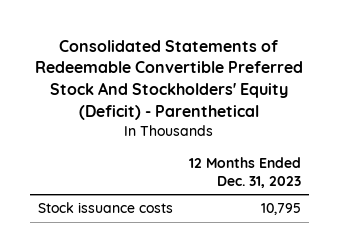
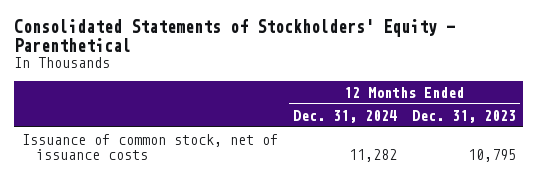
[35,39,304,120] Consolidated Statements of Redeemable Convertible Preferred Stock And Stockholders' Equity (Deficit) - Parenthetical -> [14,19,456,53] Consolidated Statements of Stockholders' Equity - Parenthetical
none -> [292,109,397,123] Dec. 31, 2024
[37,202,173,214] Stock issuance costs -> [21,134,278,161] Issuance of common stock, net of issuance costs

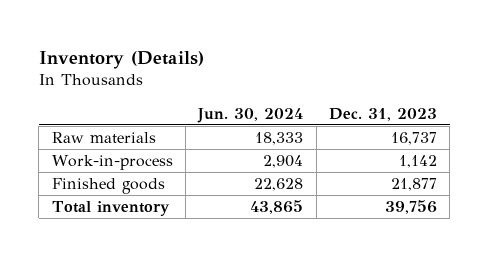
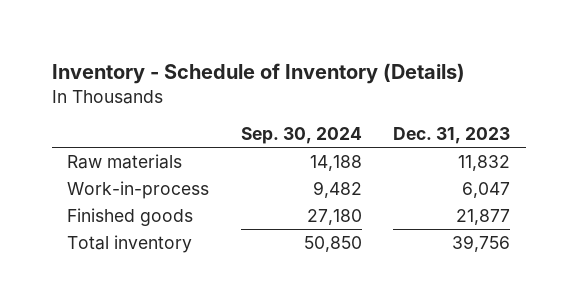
[38,50,204,69] Inventory (Details) -> [51,63,465,85] Inventory - Schedule of Inventory (Details)
[197,107,304,123] Jun. 30, 2024 -> none
none -> [240,127,362,145] Sep. 30, 2024
[390,132,437,146] 16,737 -> [457,154,510,171] 11,832
[398,155,437,169] 1,142 -> [461,181,510,198] 6,047

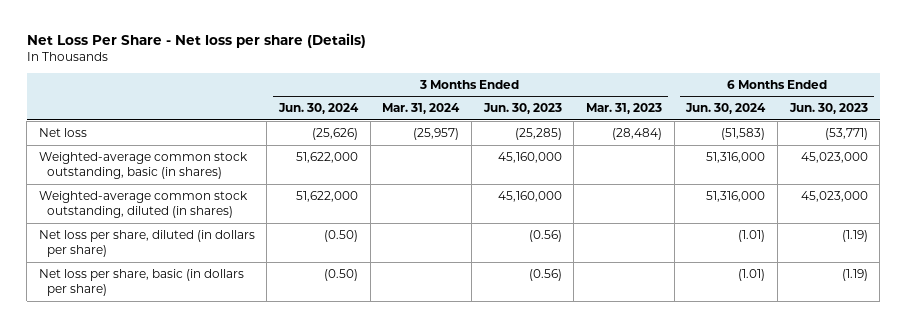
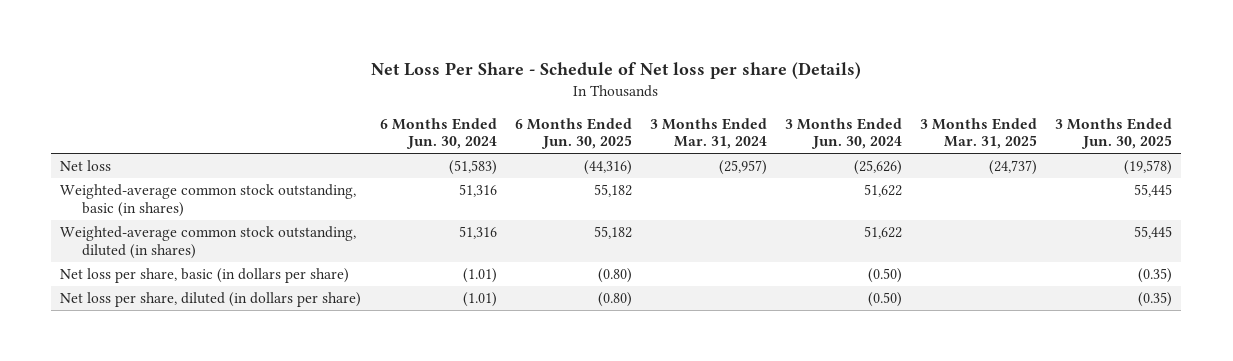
[26,32,366,48] Net Loss Per Share - Net loss per share (Details) -> [371,62,862,80] Net Loss Per Share - Schedule of Net loss per share (Details)
[482,103,562,115] Jun. 30, 2023 -> none
[585,103,662,115] Mar. 31, 2023 -> none
[788,103,868,115] Jun. 30, 2023 -> none
none -> [514,117,632,150] 6 Months Ended Jun. 30, 2025
none -> [920,117,1038,150] 3 Months Ended Mar. 31, 2025
none -> [1055,117,1173,150] 3 Months Ended Jun. 30, 2025
[295,151,358,163] 51,622,000 -> [863,183,902,197] 51,622
[706,151,766,163] 51,316,000 -> [458,183,497,197] 51,316
[295,190,358,202] 51,622,000 -> [863,225,902,239] 51,622
[706,190,766,202] 51,316,000 -> [458,225,497,239] 51,316
[38,229,255,257] Net loss per share, diluted (in dollars per share) -> [60,291,362,307] Net loss per share, diluted (in dollars per share)

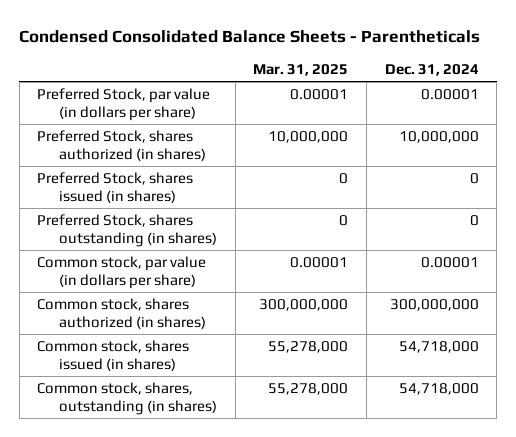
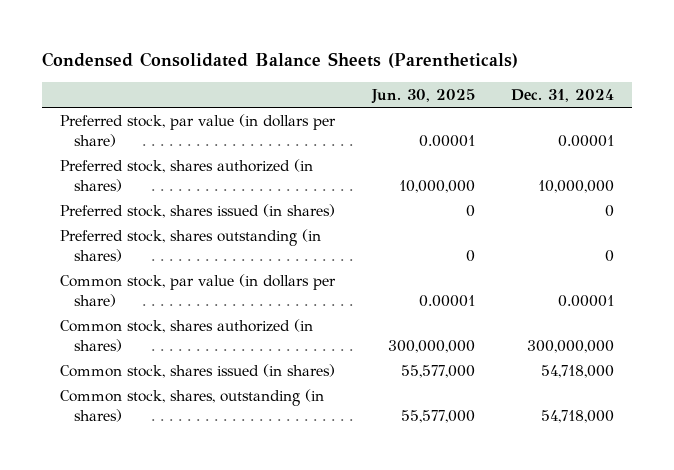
[19,30,481,44] Condensed Consolidated Balance Sheets - Parentheticals -> [41,52,518,69] Condensed Consolidated Balance Sheets (Parentheticals)
[253,64,349,77] Mar. 31, 2025 -> none
none -> [370,88,475,104] Jun. 30, 2025
[37,87,211,121] Preferred Stock, par value (in dollars per share) -> [60,114,337,148] Preferred stock, par value (in dollars per share)
[37,129,207,161] Preferred Stock, shares authorized (in shares) -> [60,159,314,193] Preferred stock, shares authorized (in shares)
[37,171,194,203] Preferred Stock, shares issued (in shares) -> [60,204,336,219] Preferred stock, shares issued (in shares)
[37,213,218,247] Preferred Stock, shares outstanding (in shares) -> [60,229,322,263] Preferred stock, shares outstanding (in shares)

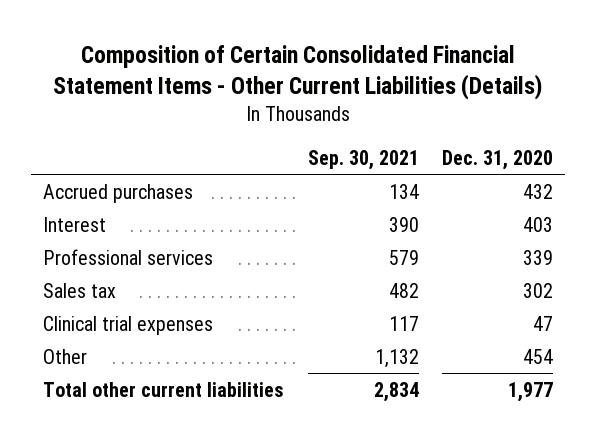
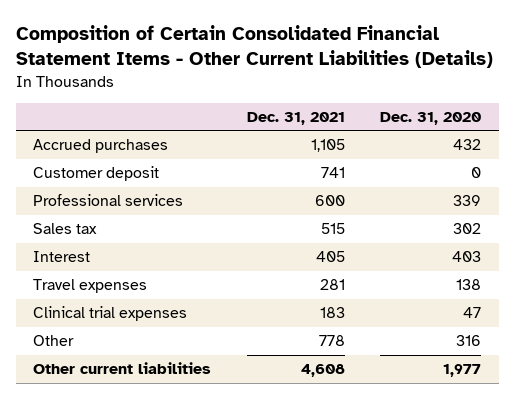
[307,150,419,171] Sep. 30, 2021 -> none
none -> [246,112,345,126] Dec. 31, 2021
none -> [33,166,160,182] Customer deposit
[43,216,107,232] Interest -> [33,251,91,263] Interest
none -> [33,279,148,294] Travel expenses
[523,348,554,364] 454 -> [456,335,482,347] 316
[43,381,285,397] Total other current liabilities -> [33,362,212,375] Other current liabilities

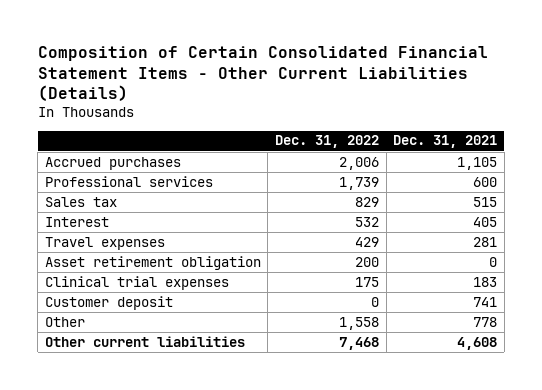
[380,112,482,126] Dec. 31, 2020 -> none
none -> [274,135,379,149] Dec. 31, 2022
none -> [44,255,261,270] Asset retirement obligation
[33,166,160,182] Customer deposit -> [44,295,173,310] Customer deposit

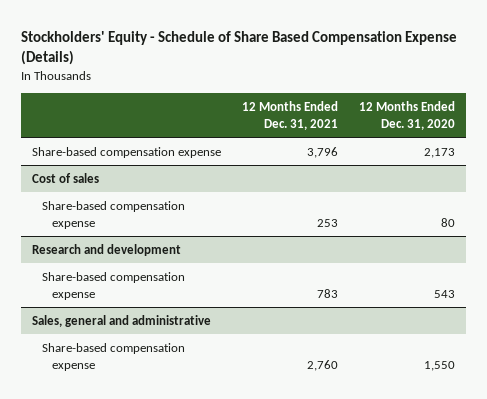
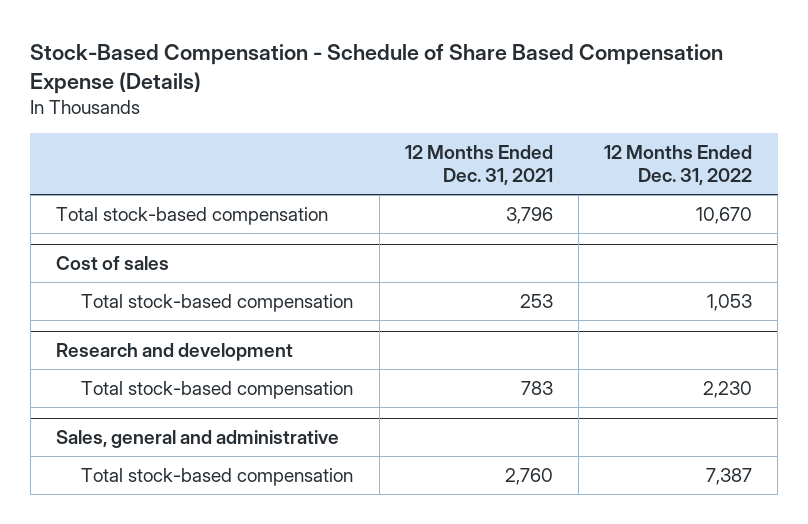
[21,30,458,66] Stockholders' Equity - Schedule of Share Based Compensation Expense (Details) -> [30,43,724,94] Stock-Based Compensation - Schedule of Share Based Compensation Expense (Details)
[359,101,456,131] 12 Months Ended Dec. 31, 2020 -> none
none -> [603,145,752,186] 12 Months Ended Dec. 31, 2022
[31,146,221,158] Share-based compensation expense -> [55,206,328,225] Total stock-based compensation
[41,200,185,229] Share-based compensation expense -> [81,293,354,312] Total stock-based compensation
[41,271,185,300] Share-based compensation expense -> [81,380,354,399] Total stock-based compensation
[41,342,185,371] Share-based compensation expense -> [81,467,354,486] Total stock-based compensation

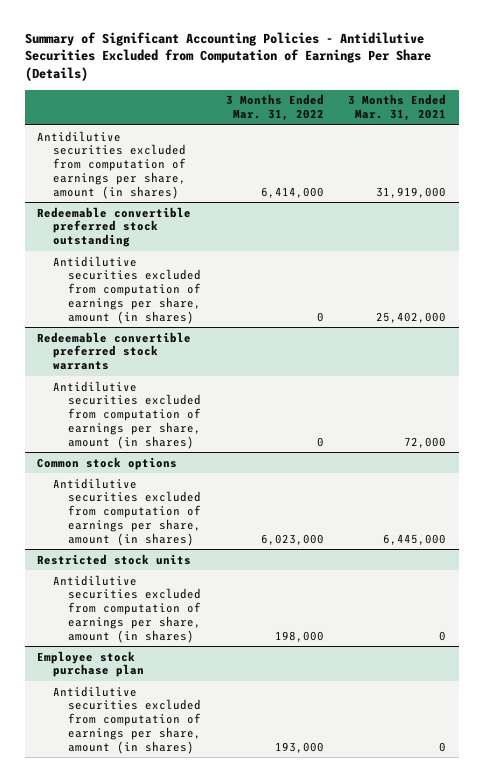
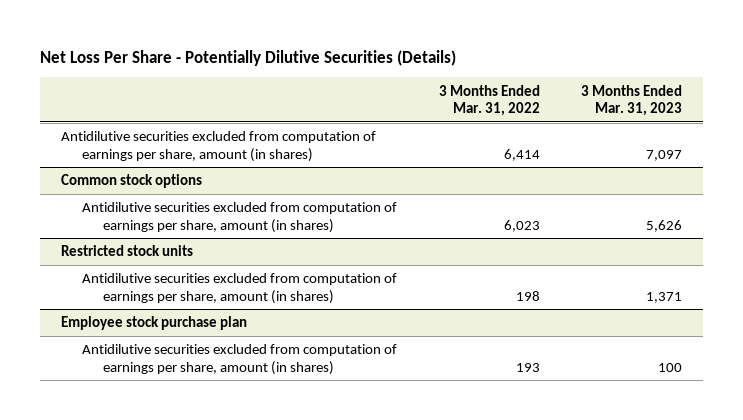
[24,31,431,82] Summary of Significant Accounting Policies - Antidilutive Securities Excluded from Computation of Earnings Per Share (Details) -> [40,49,457,66] Net Loss Per Share - Potentially Dilutive Securities (Details)
[348,94,447,122] 3 Months Ended Mar. 31, 2021 -> none
none -> [581,84,683,117] 3 Months Ended Mar. 31, 2023
[37,206,192,248] Redeemable convertible preferred stock outstanding -> none
[52,255,201,324] Antidilutive securities excluded from computation of earnings per share, amount (in shares) -> none
[37,331,192,371] Redeemable convertible preferred stock warrants -> none
[52,380,201,449] Antidilutive securities excluded from computation of earnings per share, amount (in shares) -> none
[260,186,324,198] 6,414,000 -> [503,148,540,161] 6,414
[260,533,324,545] 6,023,000 -> [503,219,540,232] 6,023
[274,630,324,642] 198,000 -> [515,290,540,301] 198
[274,741,324,753] 193,000 -> [515,362,540,372] 193

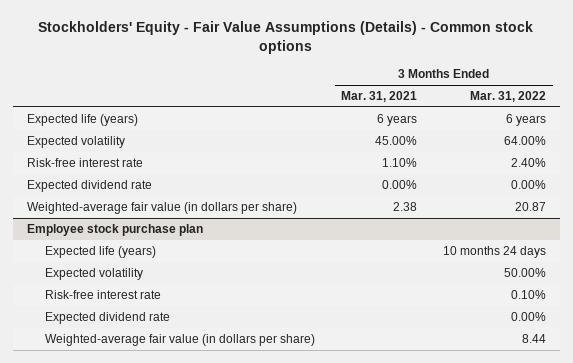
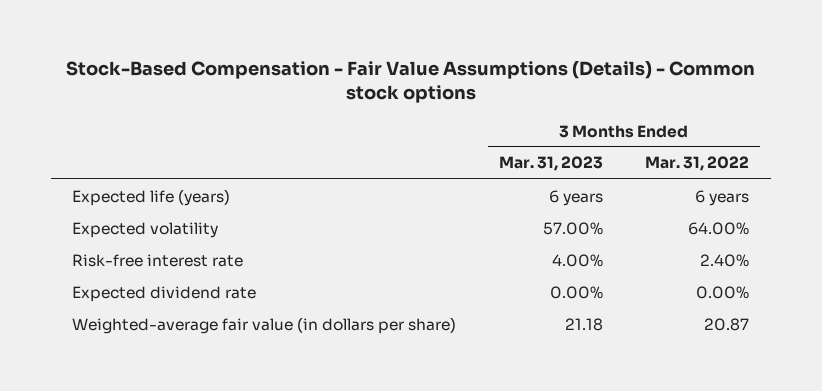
[38,21,534,55] Stockholders' Equity - Fair Value Assumptions (Details) - Common stock options -> [65,61,755,104] Stock-Based Compensation - Fair Value Assumptions (Details) - Common stock options
[341,91,418,103] Mar. 31, 2021 -> none
none -> [498,156,603,172] Mar. 31, 2023
[26,224,203,237] Employee stock purchase plan -> none
[45,246,157,259] Expected life (years) -> none
[45,268,144,281] Expected volatility -> none
[45,290,162,300] Risk-free interest rate -> none
[45,312,171,325] Expected dividend rate -> none
[45,334,316,347] Weighted-average fair value (in dollars per share) -> none

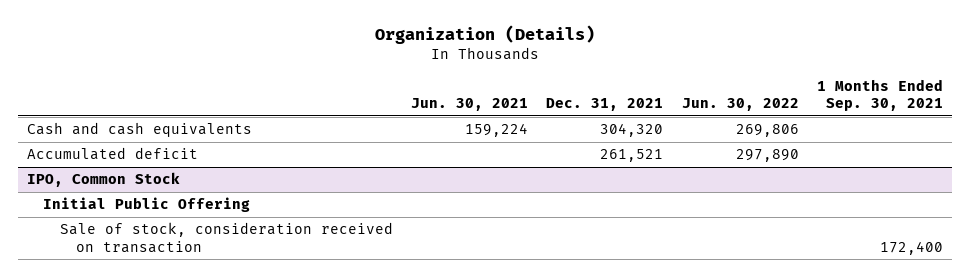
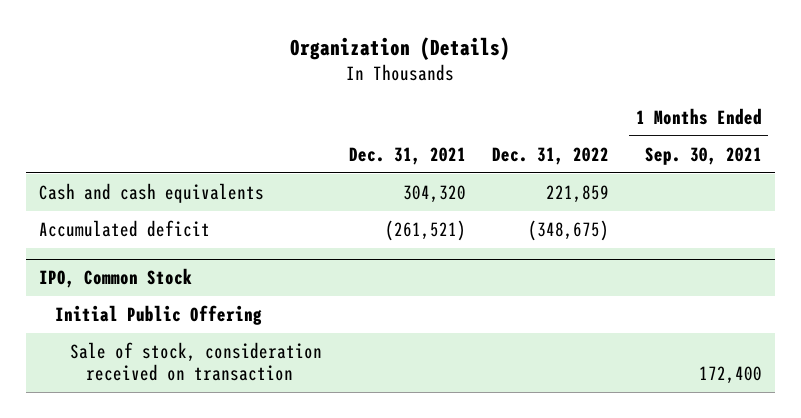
[410,98,528,112] Jun. 30, 2021 -> none
[681,98,799,112] Jun. 30, 2022 -> none
none -> [492,146,610,165] Dec. 31, 2022
[600,149,664,163] 261,521 -> [384,219,466,241] (261,521)

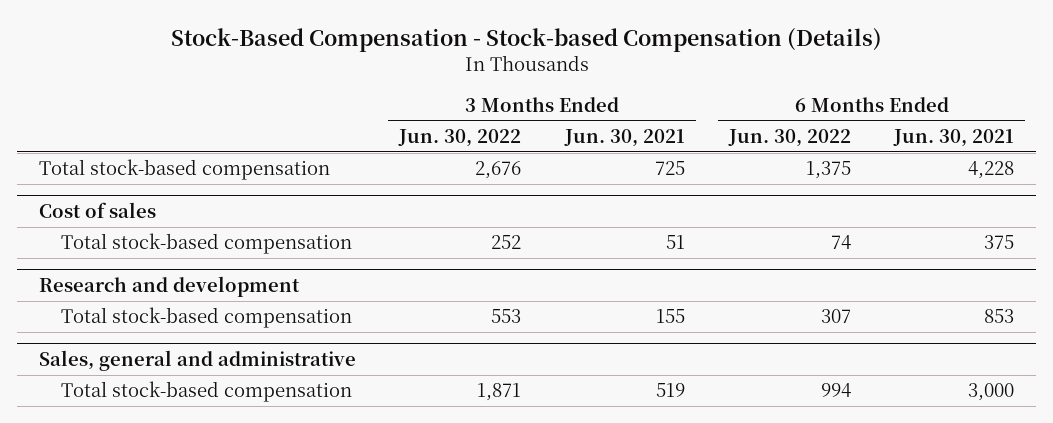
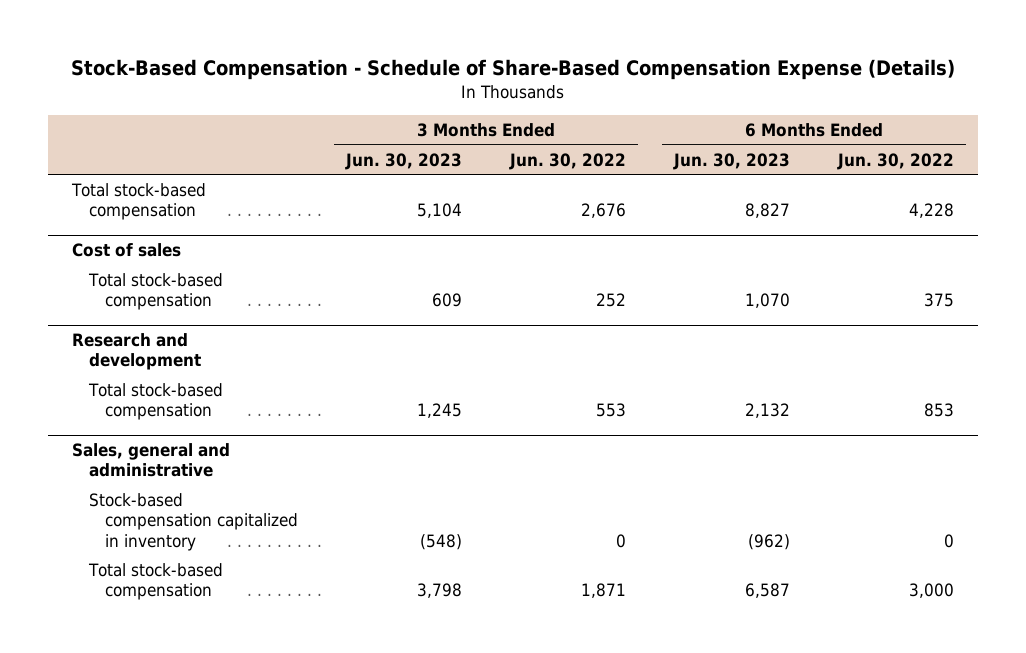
[170,27,882,52] Stock-Based Compensation - Stock-based Compensation (Details) -> [71,58,956,80] Stock-Based Compensation - Schedule of Share-Based Compensation Expense (Details)
[564,128,686,147] Jun. 30, 2021 -> none
[893,128,1015,147] Jun. 30, 2021 -> none
none -> [345,152,463,170] Jun. 30, 2023
none -> [673,152,791,170] Jun. 30, 2023
[805,161,851,180] 1,375 -> [909,203,955,219] 4,228
[830,235,851,250] 74 -> [924,293,955,308] 375
[820,309,851,324] 307 -> [924,403,955,418] 853
none -> [88,493,299,551] Stock-based compensation capitalized in inventory
[820,383,851,398] 994 -> [909,583,955,599] 3,000

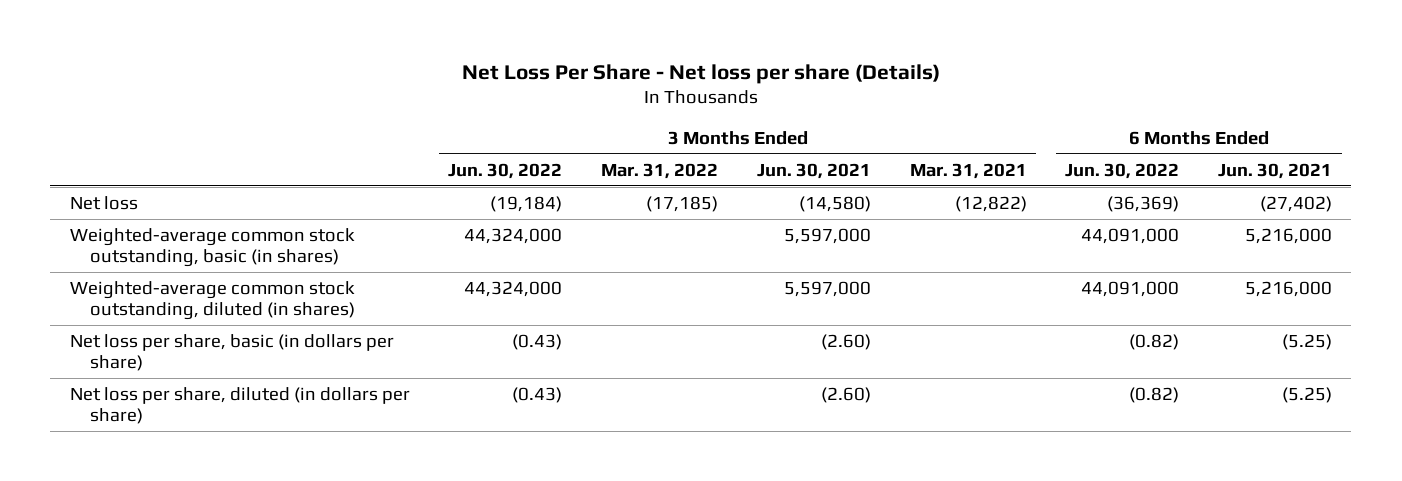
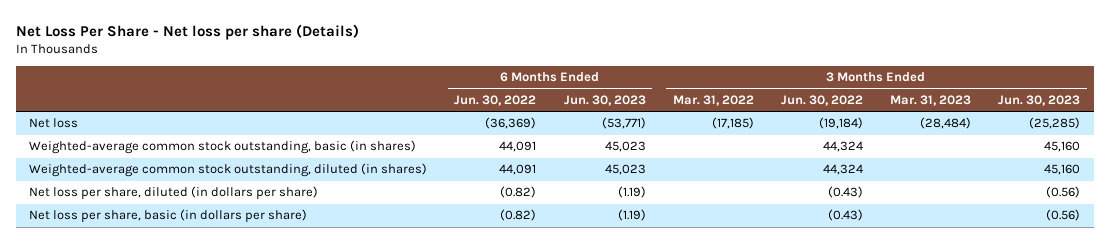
[756,162,871,179] Jun. 30, 2021 -> none
[909,162,1027,179] Mar. 31, 2021 -> none
[1218,162,1333,179] Jun. 30, 2021 -> none
none -> [563,95,646,107] Jun. 30, 2023
none -> [889,95,971,107] Mar. 31, 2023
none -> [998,95,1081,107] Jun. 30, 2023
[464,227,563,244] 44,324,000 -> [822,141,863,153] 44,324
[1081,227,1180,244] 44,091,000 -> [499,141,537,153] 44,091
[464,280,563,297] 44,324,000 -> [822,164,863,176] 44,324
[1081,280,1180,297] 44,091,000 -> [499,164,537,176] 44,091
[69,333,394,372] Net loss per share, basic (in dollars per share) -> [29,209,308,224] Net loss per share, basic (in dollars per share)

